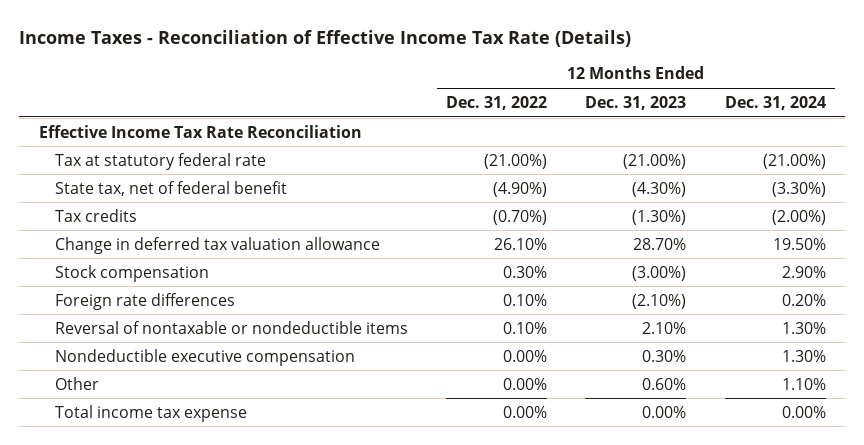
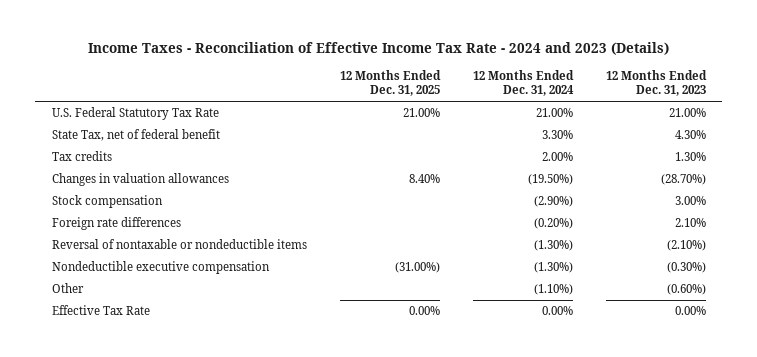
[19,29,632,47] Income Taxes - Reconciliation of Effective Income Tax Rate (Details) -> [87,42,669,56] Income Taxes - Reconciliation of Effective Income Tax Rate - 2024 and 2023 (Details)
[446,95,548,110] Dec. 31, 2022 -> none
none -> [339,69,441,97] 12 Months Ended Dec. 31, 2025
[38,124,362,138] Effective Income Tax Rate Reconciliation -> none
[55,152,267,170] Tax at statutory federal rate -> [51,107,219,121] U.S. Federal Statutory Tax Rate
[623,153,687,169] (21.00%) -> [668,108,706,118] 21.00%
[762,153,826,169] (21.00%) -> [535,108,573,118] 21.00%
[55,180,288,196] State tax, net of federal benefit -> [51,129,220,142] State Tax, net of federal benefit
[632,181,687,197] (4.30%) -> [674,130,706,140] 4.30%
[771,181,826,197] (3.30%) -> [541,130,573,140] 3.30%
[632,209,687,225] (1.30%) -> [674,152,706,162] 1.30%
[771,209,826,225] (2.00%) -> [541,152,573,162] 2.00%
[55,236,381,254] Change in deferred tax valuation allowance -> [51,173,229,187] Changes in valuation allowances
[633,237,687,250] 28.70% -> [660,174,706,186] (28.70%)
[772,237,826,250] 19.50% -> [527,174,573,186] (19.50%)
[632,265,687,281] (3.00%) -> [674,196,706,206] 3.00%
[781,265,826,278] 2.90% -> [533,196,573,208] (2.90%)
[632,293,687,309] (2.10%) -> [674,218,706,228] 2.10%
[781,293,826,306] 0.20% -> [533,218,573,230] (0.20%)
[642,321,687,334] 2.10% -> [666,240,706,252] (2.10%)
[781,321,826,334] 1.30% -> [533,240,573,252] (1.30%)
[642,349,687,362] 0.30% -> [666,262,706,274] (0.30%)
[781,349,826,362] 1.30% -> [533,262,573,274] (1.30%)
[642,377,687,390] 0.60% -> [666,284,706,296] (0.60%)
[781,377,826,390] 1.10% -> [533,284,573,296] (1.10%)
[55,404,248,422] Total income tax expense -> [51,305,150,316] Effective Tax Rate

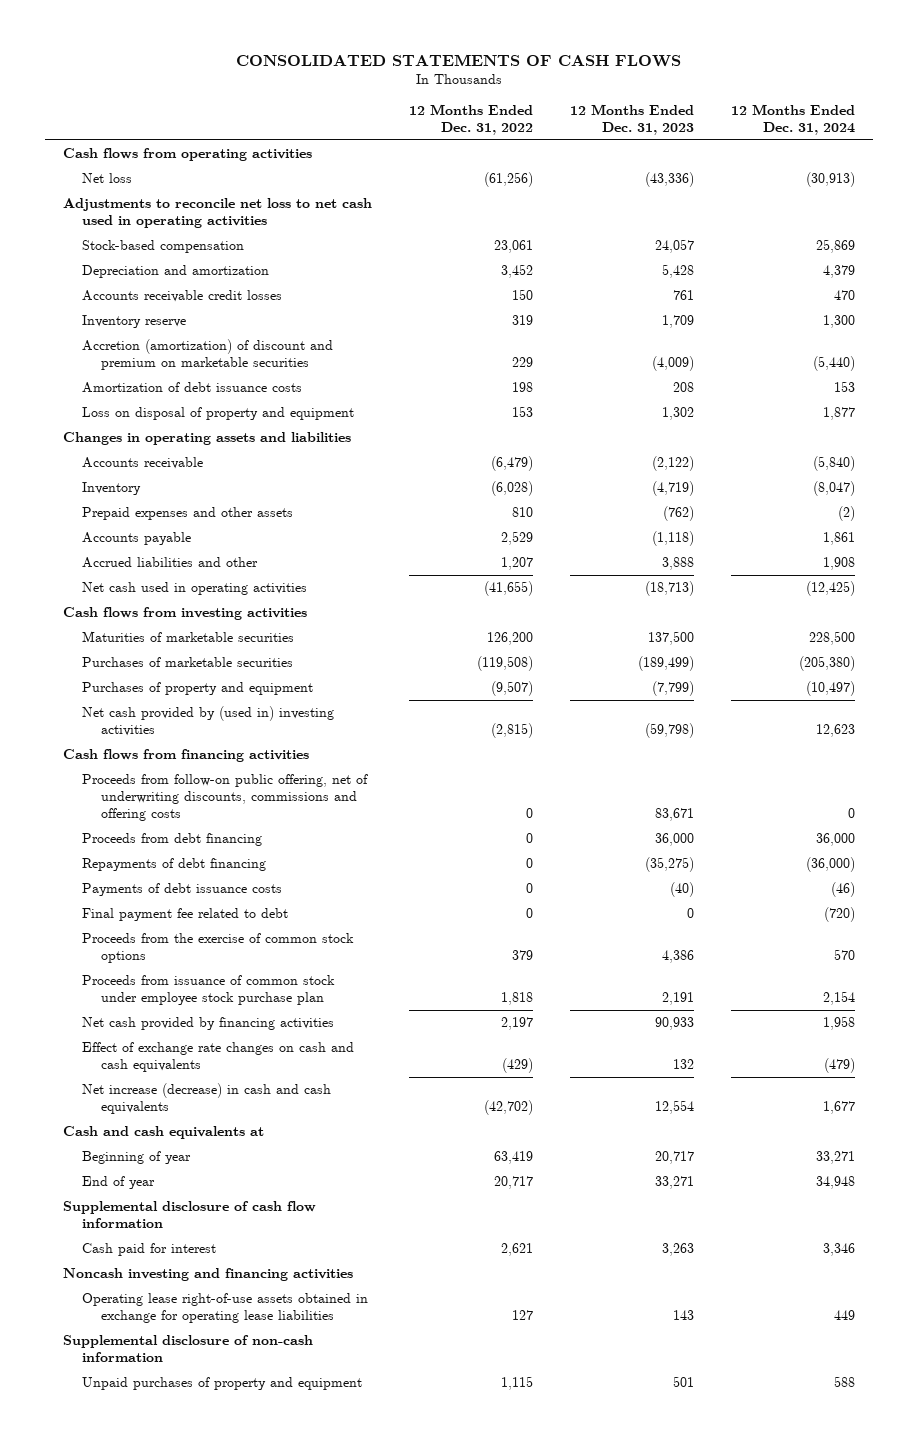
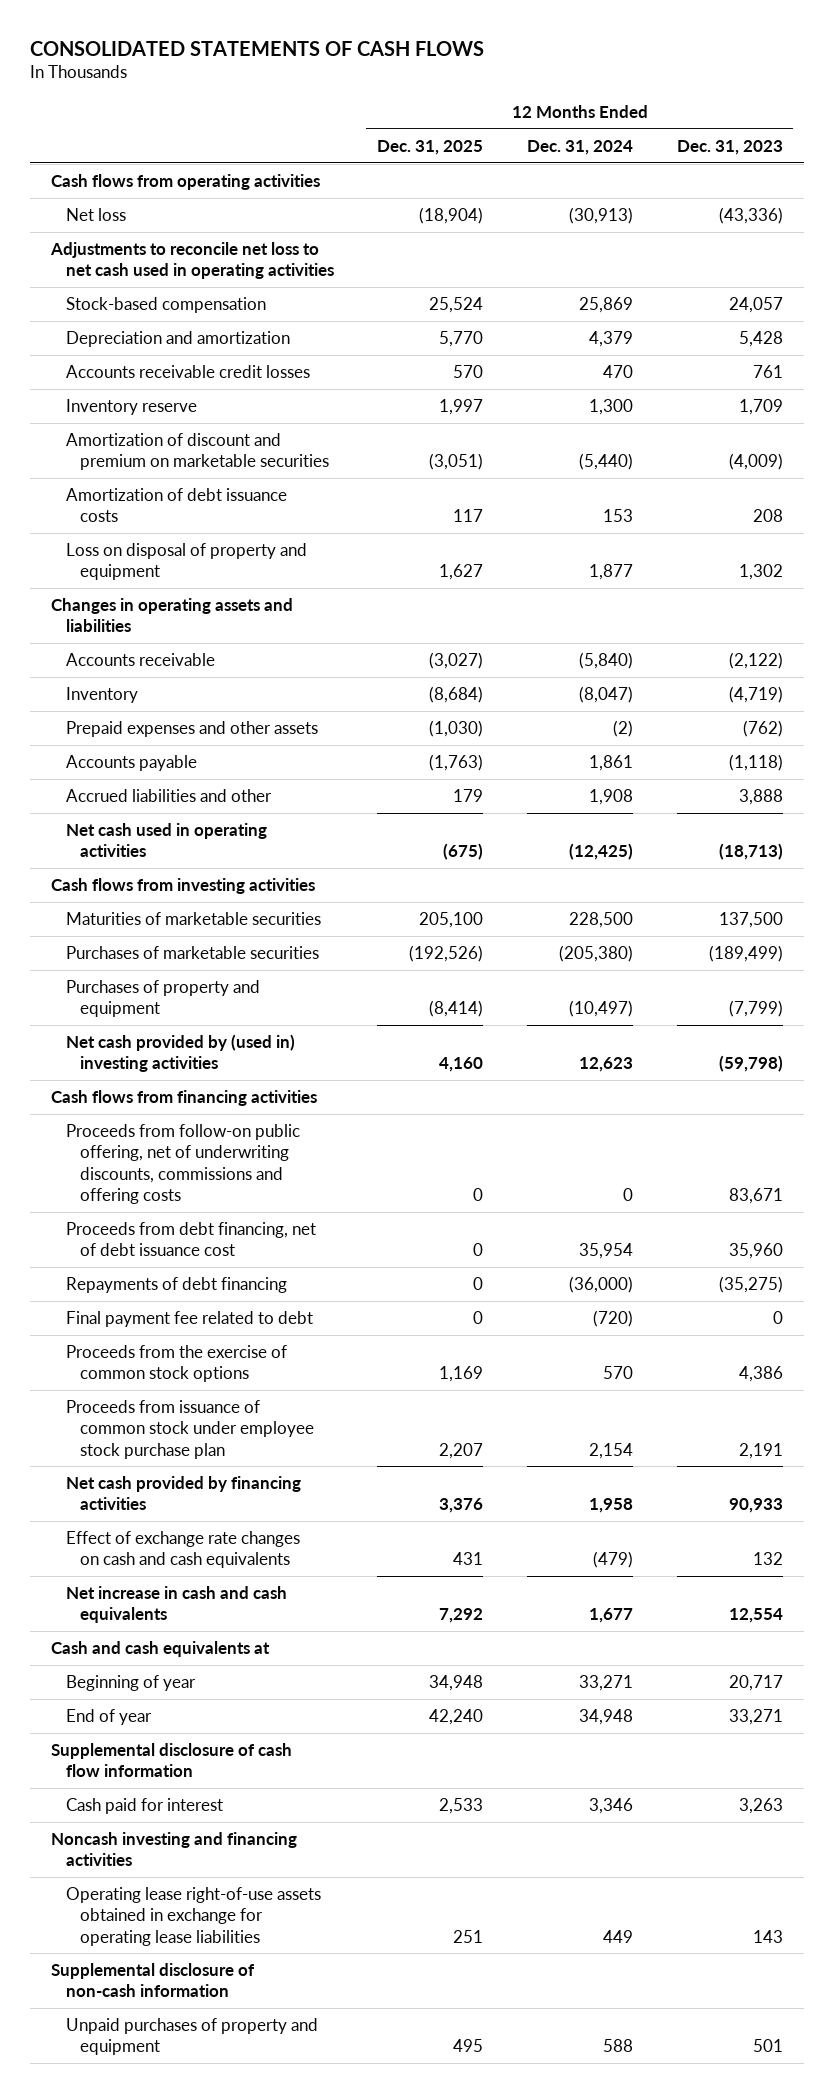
[409,104,534,136] 12 Months Ended Dec. 31, 2022 -> none
none -> [377,139,484,155] Dec. 31, 2025
[82,339,334,371] Accretion (amortization) of discount and premium on marketable securities -> [65,432,329,471] Amortization of discount and premium on marketable securities
[82,833,263,847] Proceeds from debt financing -> [65,1221,316,1257] Proceeds from debt financing, net of debt issuance cost
[654,833,694,847] 36,000 -> [728,1243,783,1260] 35,960
[815,833,855,847] 36,000 -> [578,1243,633,1260] 35,954
[82,883,283,897] Payments of debt issuance costs -> none
[82,1083,332,1115] Net increase (decrease) in cash and cash equivalents -> [65,1585,287,1624] Net increase in cash and cash equivalents

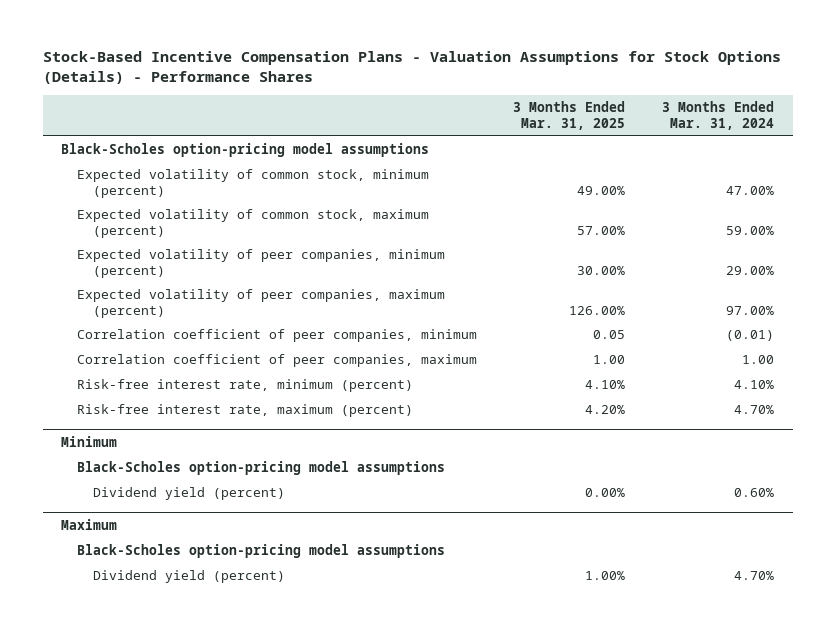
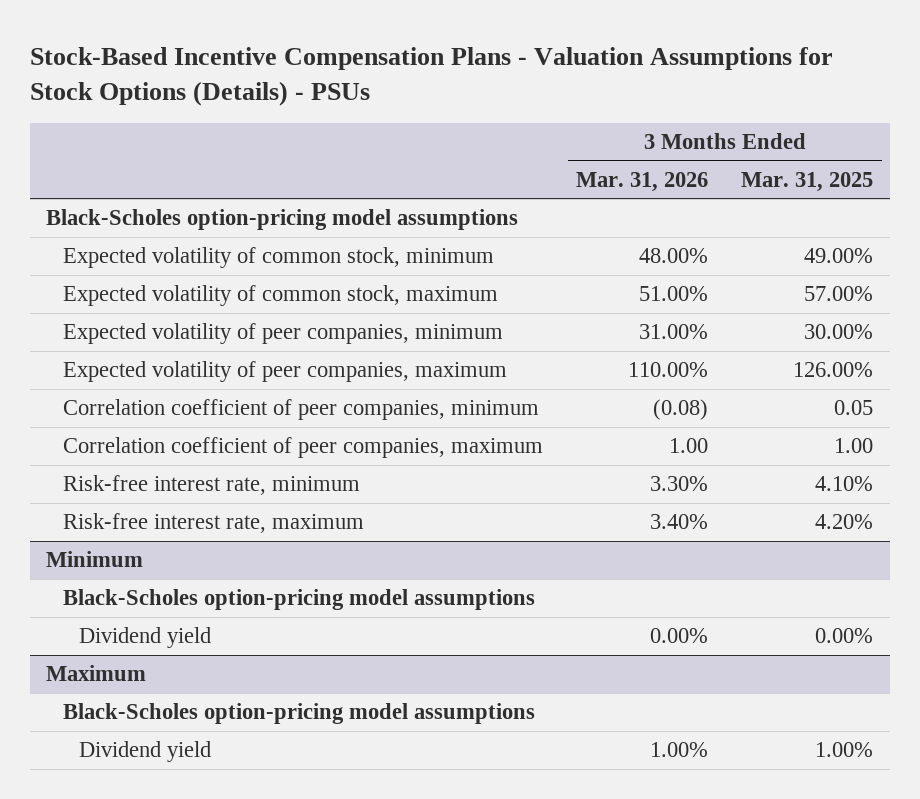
[42,51,781,85] Stock-Based Incentive Compensation Plans - Valuation Assumptions for Stock Options (Details) - Performance Shares -> [29,47,833,107] Stock-Based Incentive Compensation Plans - Valuation Assumptions for Stock Options (Details) - PSUs
[662,101,775,130] 3 Months Ended Mar. 31, 2024 -> none
none -> [576,171,709,192] Mar. 31, 2026
[76,168,429,198] Expected volatility of common stock, minimum (percent) -> [62,247,494,269] Expected volatility of common stock, minimum
[76,208,429,238] Expected volatility of common stock, maximum (percent) -> [62,285,498,307] Expected volatility of common stock, maximum
[76,248,445,278] Expected volatility of peer companies, minimum (percent) -> [62,323,503,345] Expected volatility of peer companies, minimum
[76,288,445,318] Expected volatility of peer companies, maximum (percent) -> [62,361,507,383] Expected volatility of peer companies, maximum
[76,378,413,392] Risk-free interest rate, minimum (percent) -> [62,475,360,496] Risk-free interest rate, minimum
[76,403,413,417] Risk-free interest rate, maximum (percent) -> [62,513,364,534] Risk-free interest rate, maximum
[92,486,285,500] Dividend yield (percent) -> [79,627,212,649] Dividend yield
[92,569,285,583] Dividend yield (percent) -> [79,741,212,763] Dividend yield

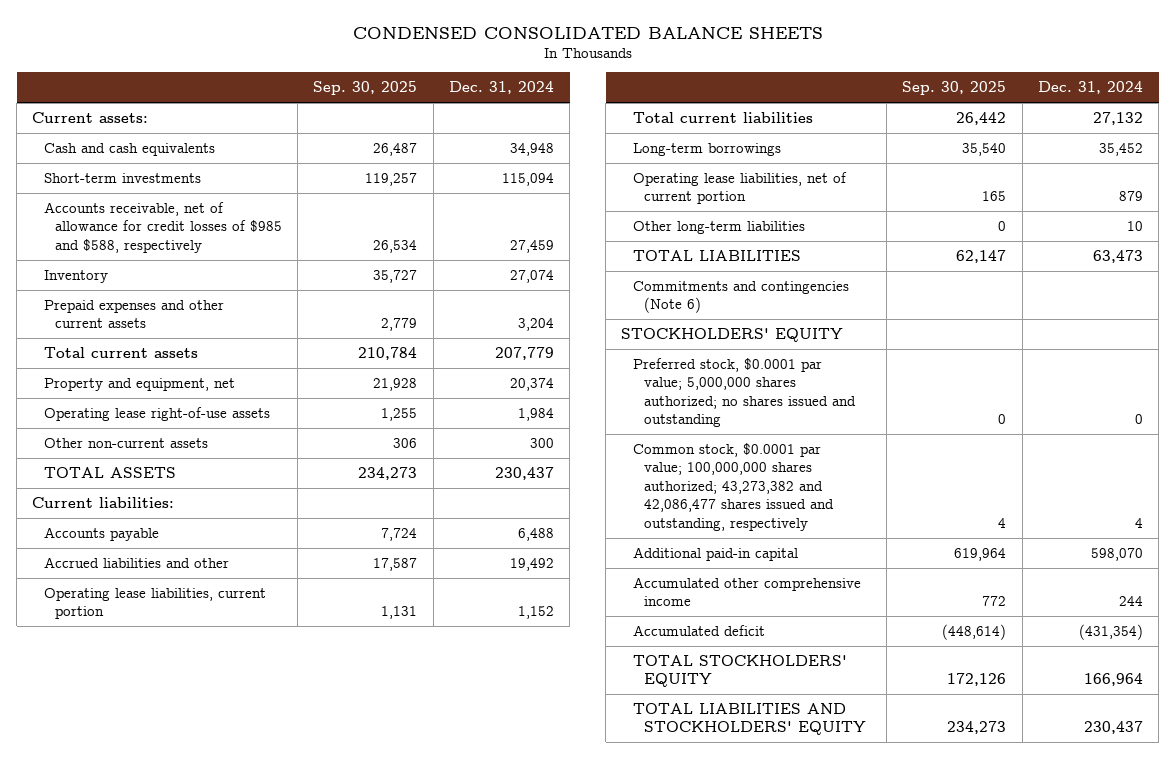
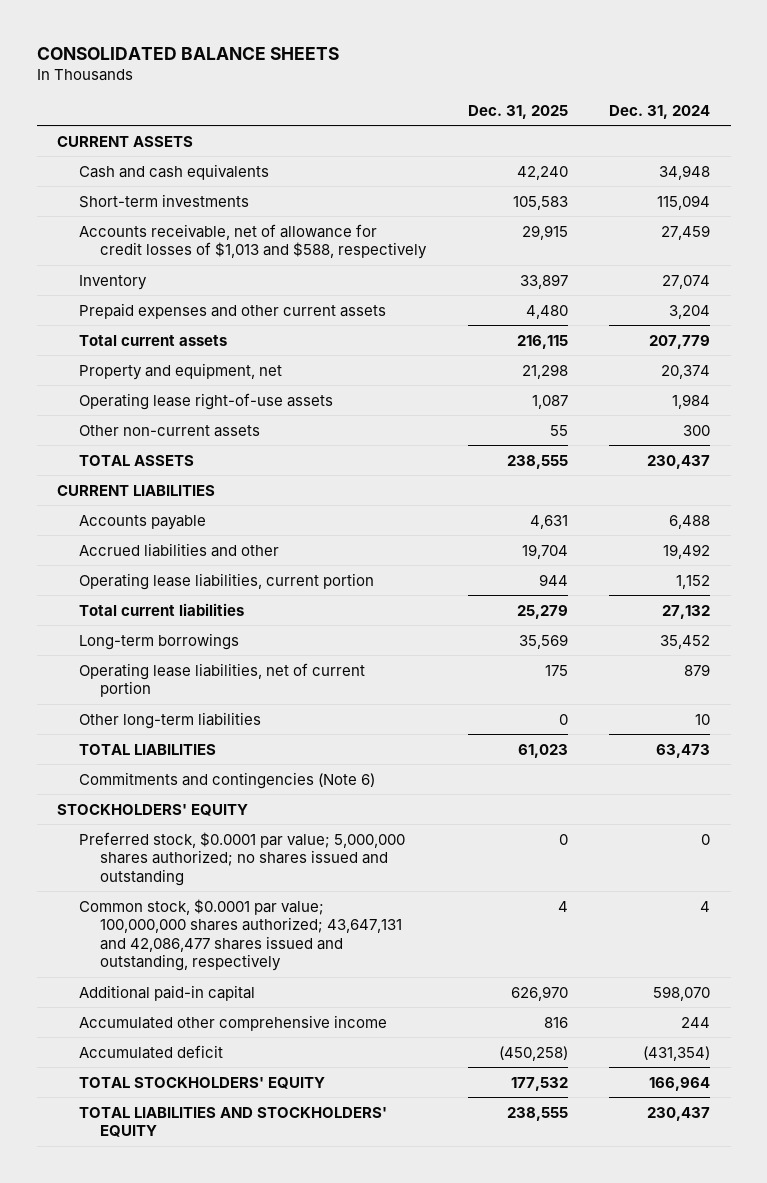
[352,26,823,39] CONDENSED CONSOLIDATED BALANCE SHEETS -> [36,46,339,60] CONSOLIDATED BALANCE SHEETS
[313,81,418,96] Sep. 30, 2025 -> none
none -> [467,104,568,119] Dec. 31, 2025
[32,111,149,123] Current assets: -> [57,135,194,147] CURRENT ASSETS
[43,201,282,253] Accounts receivable, net of allowance for credit losses of $985 and $588, respectively -> [78,223,428,260] Accounts receivable, net of allowance for credit losses of $1,013 and $588, respectively
[32,496,175,508] Current liabilities: -> [57,484,216,496] CURRENT LIABILITIES
[632,442,834,531] Common stock, $0.0001 par value; 100,000,000 shares authorized; 43,273,382 and 42,086,477 shares issued and outstanding, respectively -> [78,898,403,972] Common stock, $0.0001 par value; 100,000,000 shares authorized; 43,647,131 and 42,086,477 shares issued and outstanding, respectively

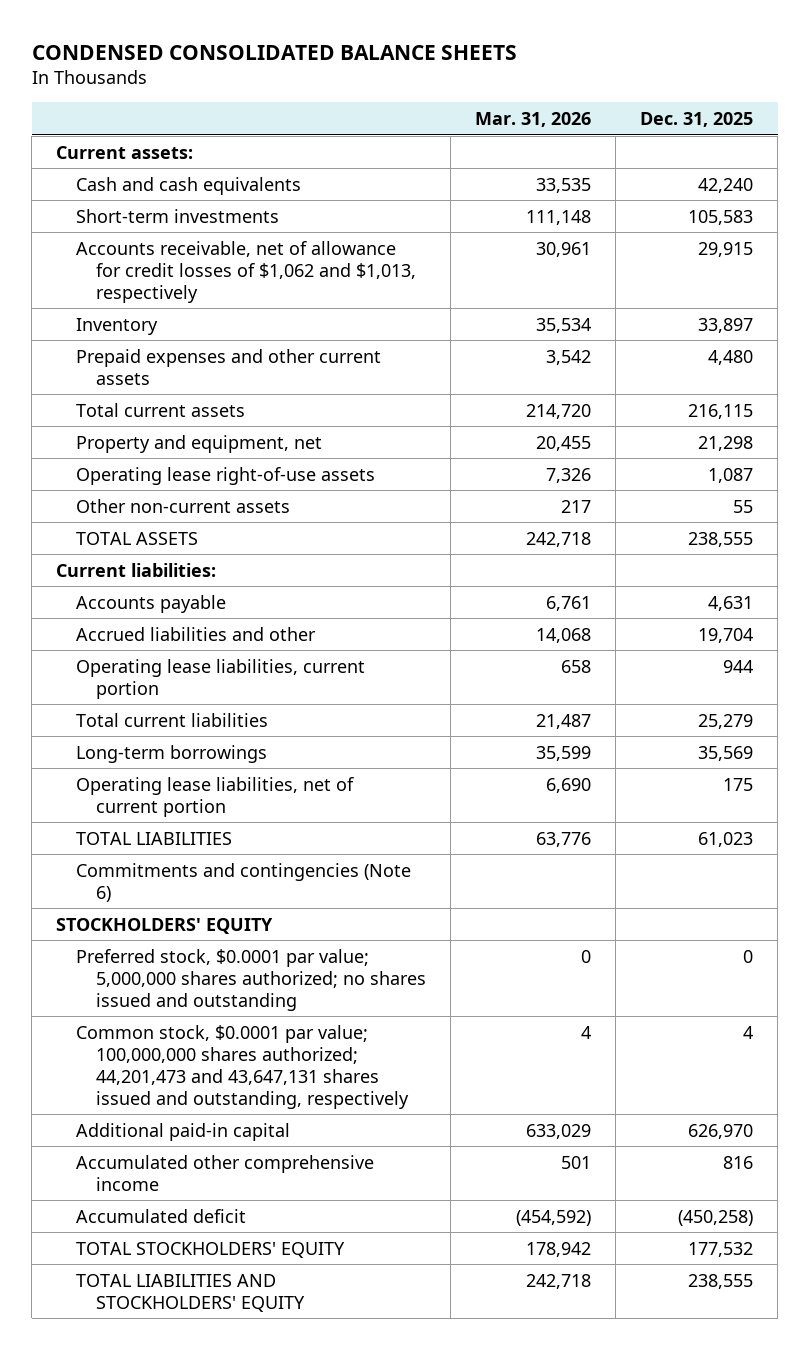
[36,46,339,60] CONSOLIDATED BALANCE SHEETS -> [31,44,517,60] CONDENSED CONSOLIDATED BALANCE SHEETS
[609,104,711,119] Dec. 31, 2024 -> none
none -> [474,112,591,128] Mar. 31, 2026
[57,135,194,147] CURRENT ASSETS -> [56,145,194,159] Current assets:
[78,223,428,260] Accounts receivable, net of allowance for credit losses of $1,013 and $588, respectively -> [76,240,416,303] Accounts receivable, net of allowance for credit losses of $1,062 and $1,013, respectively
[57,484,216,496] CURRENT LIABILITIES -> [56,562,217,577] Current liabilities:
[78,711,261,729] Other long-term liabilities -> none
[78,898,403,972] Common stock, $0.0001 par value; 100,000,000 shares authorized; 43,647,131 and 42,086,477 shares issued and outstanding, respectively -> [76,1024,409,1109] Common stock, $0.0001 par value; 100,000,000 shares authorized; 44,201,473 and 43,647,131 shares issued and outstanding, respectively

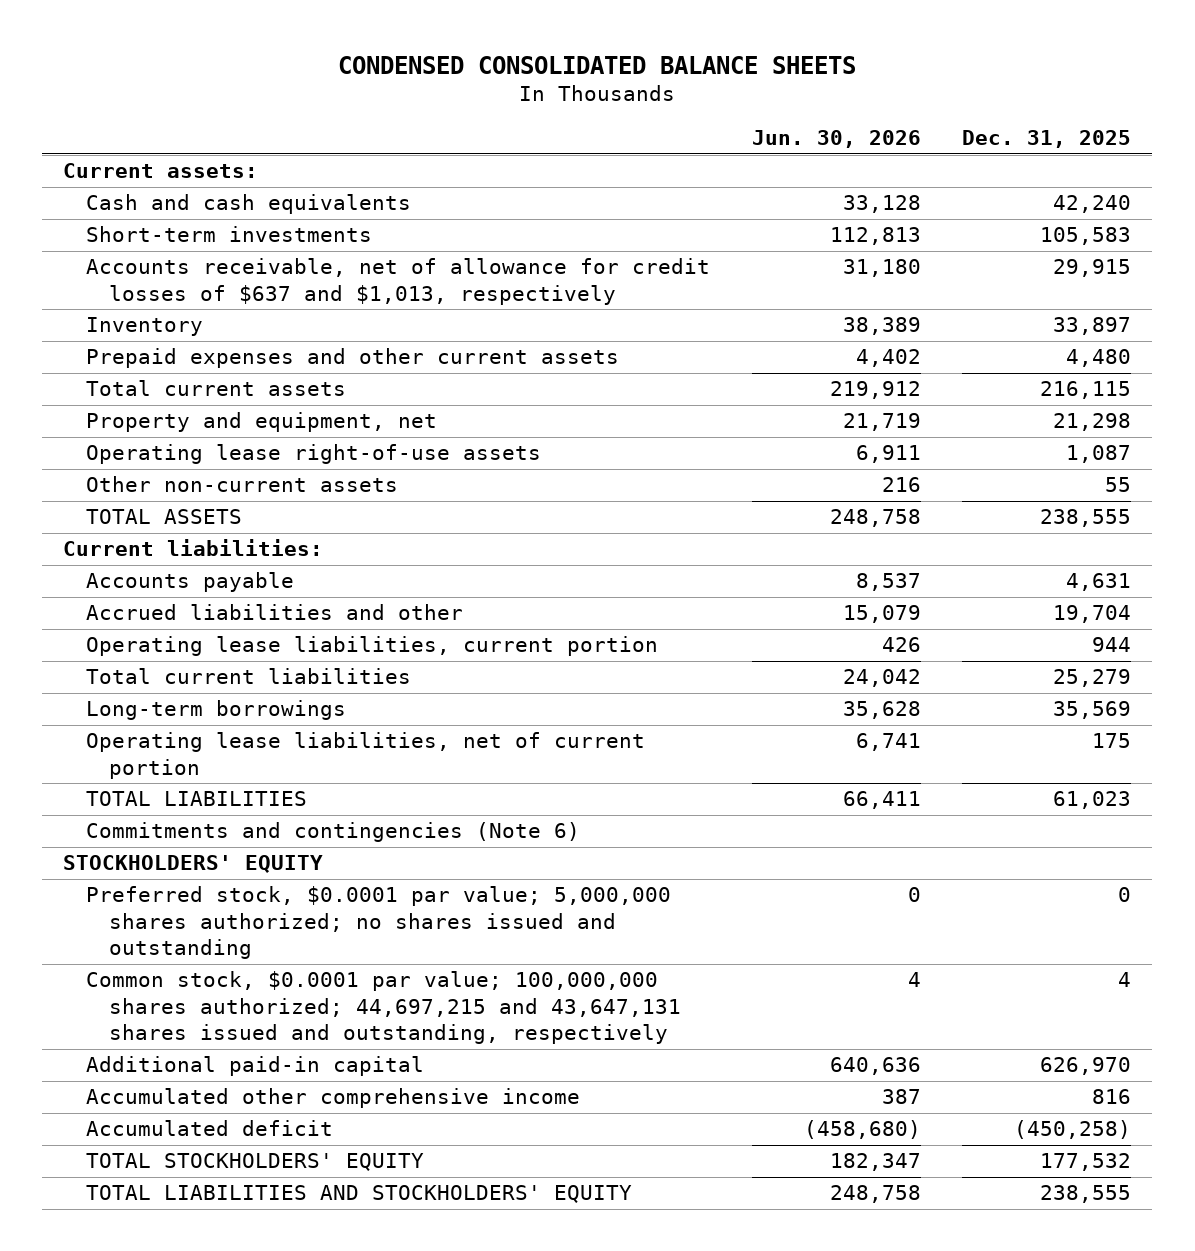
[474,112,591,128] Mar. 31, 2026 -> none
none -> [751,130,921,149] Jun. 30, 2026
[76,240,416,303] Accounts receivable, net of allowance for credit losses of $1,062 and $1,013, respectively -> [86,258,711,305] Accounts receivable, net of allowance for credit losses of $637 and $1,013, respectively
[76,1024,409,1109] Common stock, $0.0001 par value; 100,000,000 shares authorized; 44,201,473 and 43,647,131 shares issued and outstanding, respectively -> [86,971,682,1045] Common stock, $0.0001 par value; 100,000,000 shares authorized; 44,697,215 and 43,647,131 shares issued and outstanding, respectively

